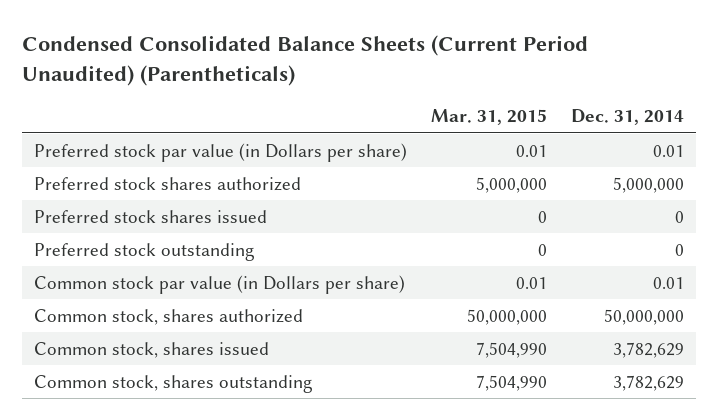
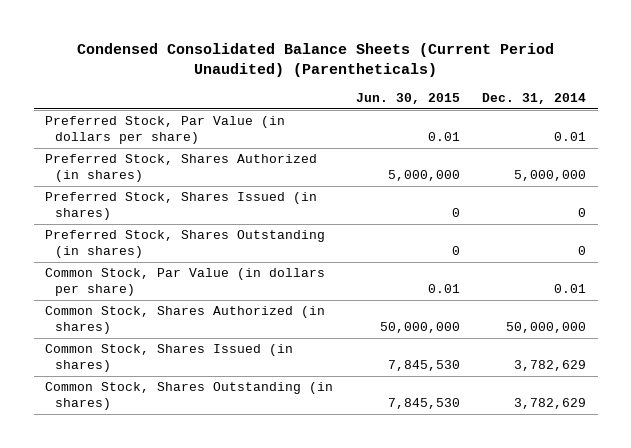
[430,109,547,126] Mar. 31, 2015 -> none
none -> [355,92,460,104] Jun. 30, 2015
[33,142,407,162] Preferred stock par value (in Dollars per share) -> [44,116,285,145] Preferred Stock, Par Value (in dollars per share)
[33,176,301,191] Preferred stock shares authorized -> [44,154,317,183] Preferred Stock, Shares Authorized (in shares)
[33,209,267,223] Preferred stock shares issued -> [44,192,317,221] Preferred Stock, Shares Issued (in shares)
[33,242,254,261] Preferred stock outstanding -> [44,230,325,259] Preferred Stock, Shares Outstanding (in shares)
[33,274,405,294] Common stock par value (in Dollars per share) -> [44,268,325,297] Common Stock, Par Value (in dollars per share)
[33,308,303,325] Common stock, shares authorized -> [44,306,325,335] Common Stock, Shares Authorized (in shares)
[33,341,269,358] Common stock, shares issued -> [44,344,293,373] Common Stock, Shares Issued (in shares)
[33,374,312,393] Common stock, shares outstanding -> [44,382,333,411] Common Stock, Shares Outstanding (in shares)

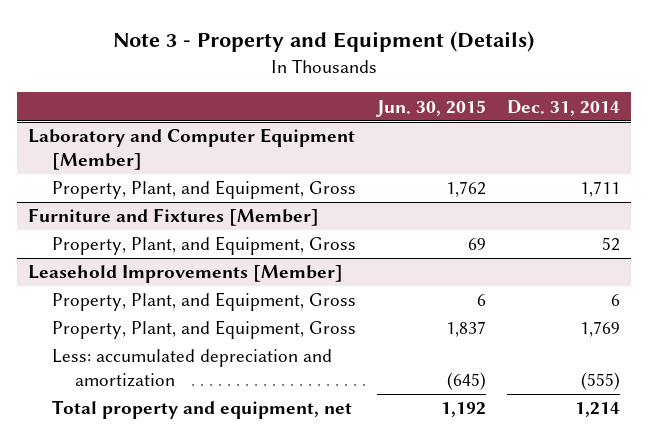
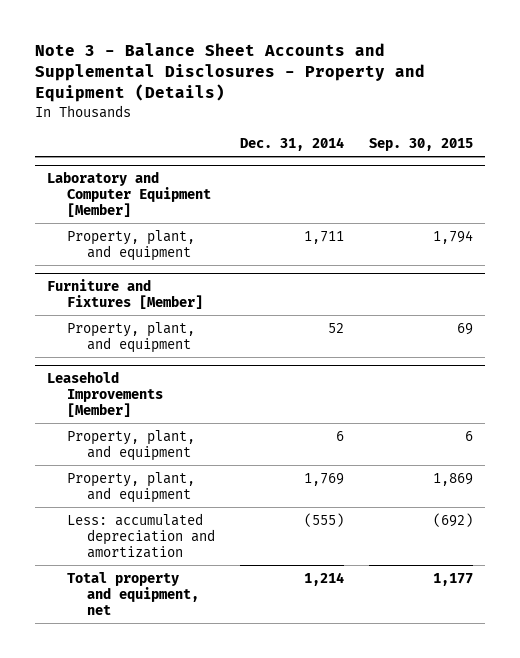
[113,31,535,53] Note 3 - Property and Equipment (Details) -> [34,42,425,103] Note 3 - Balance Sheet Accounts and Supplemental Disclosures - Property and Equipment (Details)
[375,99,486,117] Jun. 30, 2015 -> none
none -> [368,138,473,152] Sep. 30, 2015
[51,180,356,200] Property, Plant, and Equipment, Gross -> [67,229,196,261] Property, plant, and equipment
[51,236,356,256] Property, Plant, and Equipment, Gross -> [67,321,196,353] Property, plant, and equipment
[51,292,356,312] Property, Plant, and Equipment, Gross -> [67,429,196,461] Property, plant, and equipment
[51,320,356,340] Property, Plant, and Equipment, Gross -> [67,471,196,503] Property, plant, and equipment

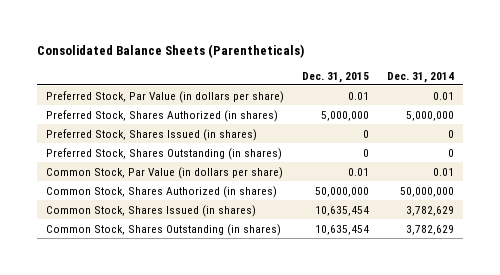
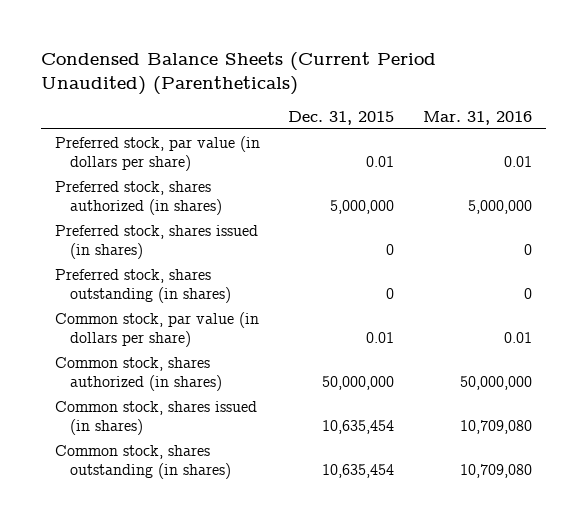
[36,43,304,58] Consolidated Balance Sheets (Parentheticals) -> [40,51,436,95] Condensed Balance Sheets (Current Period Unaudited) (Parentheticals)
[386,71,454,83] Dec. 31, 2014 -> none
none -> [422,110,532,125] Mar. 31, 2016
[45,90,284,103] Preferred Stock, Par Value (in dollars per share) -> [54,135,260,171] Preferred stock, par value (in dollars per share)
[45,109,278,122] Preferred Stock, Shares Authorized (in shares) -> [54,180,222,215] Preferred stock, shares authorized (in shares)
[45,128,257,141] Preferred Stock, Shares Issued (in shares) -> [54,224,258,259] Preferred stock, shares issued (in shares)
[45,147,282,160] Preferred Stock, Shares Outstanding (in shares) -> [54,268,231,303] Preferred stock, shares outstanding (in shares)
[45,166,283,179] Common Stock, Par Value (in dollars per share) -> [54,311,259,347] Common stock, par value (in dollars per share)
[45,185,277,198] Common Stock, Shares Authorized (in shares) -> [54,356,222,391] Common stock, shares authorized (in shares)
[45,204,256,217] Common Stock, Shares Issued (in shares) -> [54,400,257,435] Common stock, shares issued (in shares)
[45,223,281,236] Common Stock, Shares Outstanding (in shares) -> [54,444,231,479] Common stock, shares outstanding (in shares)

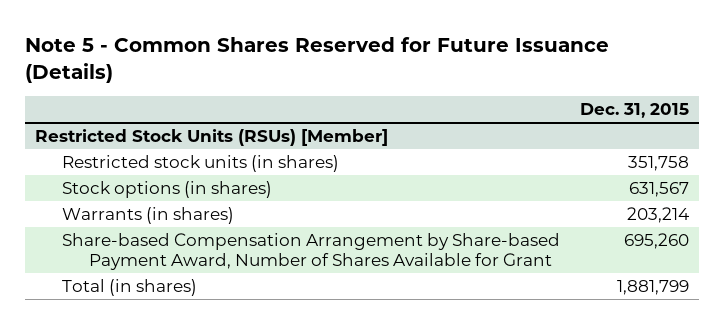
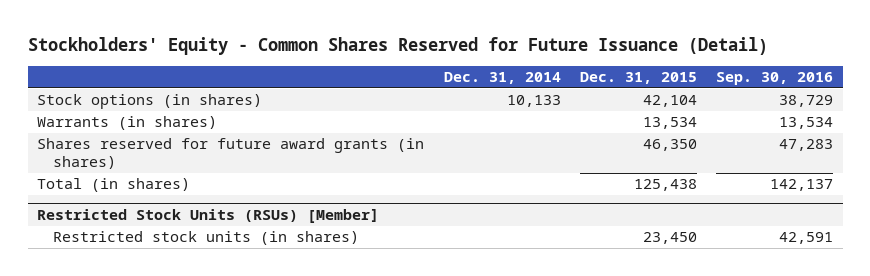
[25,37,610,84] Note 5 - Common Shares Reserved for Future Issuance (Details) -> [27,36,768,55] Stockholders' Equity - Common Shares Reserved for Future Issuance (Detail)
none -> [443,71,561,84] Dec. 31, 2014
none -> [715,71,833,85] Sep. 30, 2016
none -> [37,94,263,110] Stock options (in shares)
none -> [37,116,218,131] Warrants (in shares)
none -> [37,138,425,169] Shares reserved for future award grants (in shares)
none -> [37,178,191,193] Total (in shares)
[62,181,273,199] Stock options (in shares) -> none
[62,207,235,225] Warrants (in shares) -> none
[62,233,561,270] Share-based Compensation Arrangement by Share-based Payment Award, Number of Shares Available for Grant -> none
[62,279,198,297] Total (in shares) -> none
[627,156,689,172] 351,758 -> [642,232,697,245] 23,450

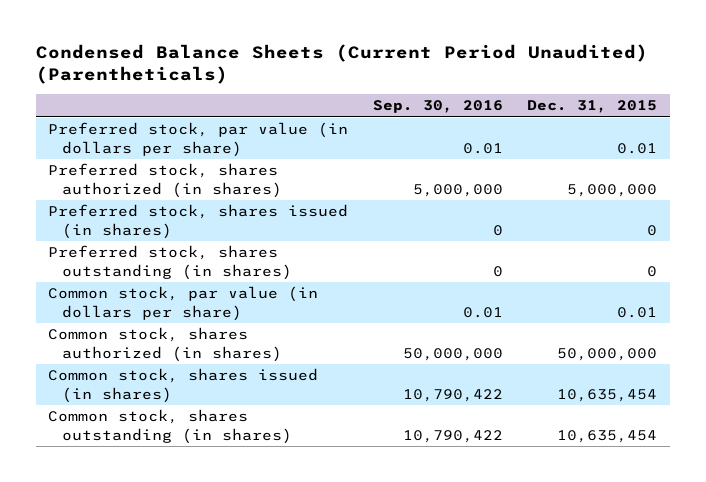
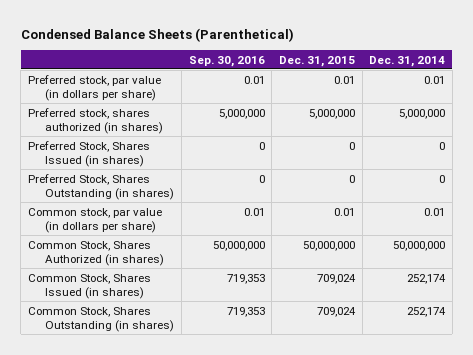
[36,44,649,85] Condensed Balance Sheets (Current Period Unaudited) (Parentheticals) -> [20,27,294,42] Condensed Balance Sheets (Parenthetical)
none -> [369,55,446,67] Dec. 31, 2014
[48,204,349,239] Preferred stock, shares issued (in shares) -> [27,140,150,167] Preferred Stock, Shares Issued (in shares)
[48,245,292,280] Preferred stock, shares outstanding (in shares) -> [27,173,175,200] Preferred Stock, Shares Outstanding (in shares)
[48,327,282,362] Common stock, shares authorized (in shares) -> [27,240,165,266] Common Stock, Shares Authorized (in shares)
[48,368,319,403] Common stock, shares issued (in shares) -> [27,273,151,299] Common Stock, Shares Issued (in shares)
[402,388,503,402] 10,790,422 -> [226,273,265,284] 719,353
[557,388,658,402] 10,635,454 -> [316,273,356,284] 709,024
[48,409,292,444] Common stock, shares outstanding (in shares) -> [27,306,175,332] Common Stock, Shares Outstanding (in shares)
[402,429,503,443] 10,790,422 -> [226,306,265,317] 719,353
[557,429,658,443] 10,635,454 -> [316,306,356,317] 709,024

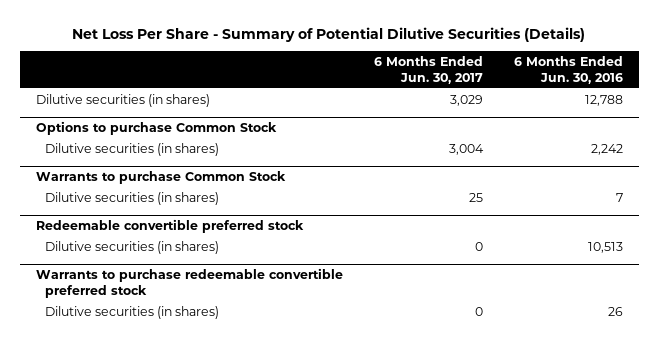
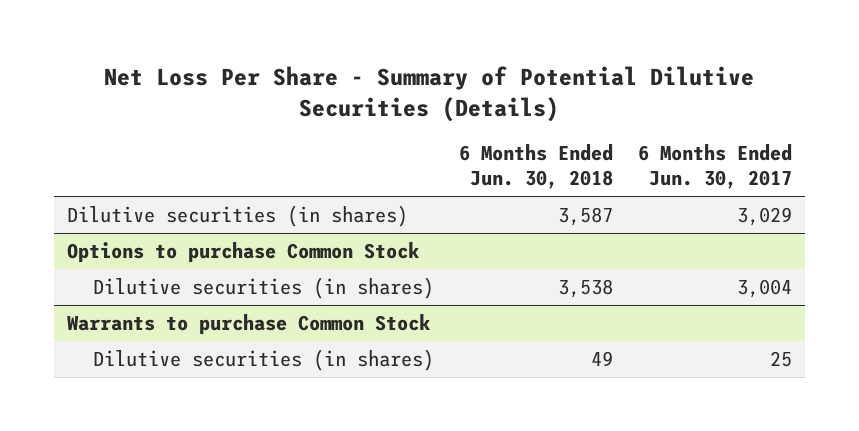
[514,56,624,84] 6 Months Ended Jun. 30, 2016 -> none
none -> [459,144,614,190] 6 Months Ended Jun. 30, 2018
[35,219,304,234] Redeemable convertible preferred stock -> none
[44,240,219,254] Dilutive securities (in shares) -> none
[35,268,343,298] Warrants to purchase redeemable convertible preferred stock -> none
[44,305,219,319] Dilutive securities (in shares) -> none

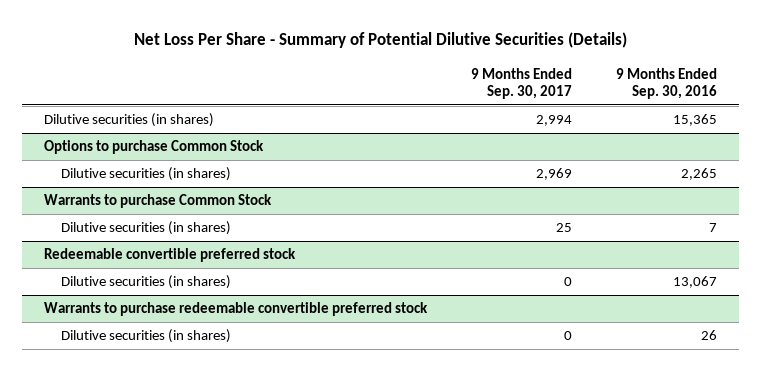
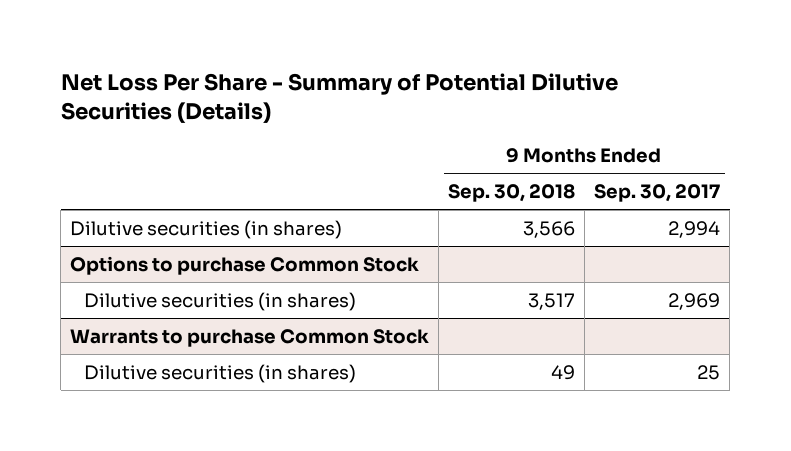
[616,67,718,99] 9 Months Ended Sep. 30, 2016 -> none
none -> [448,184,576,203] Sep. 30, 2018
[44,248,297,263] Redeemable convertible preferred stock -> none
[61,275,232,290] Dilutive securities (in shares) -> none
[44,302,429,317] Warrants to purchase redeemable convertible preferred stock -> none
[61,329,232,344] Dilutive securities (in shares) -> none

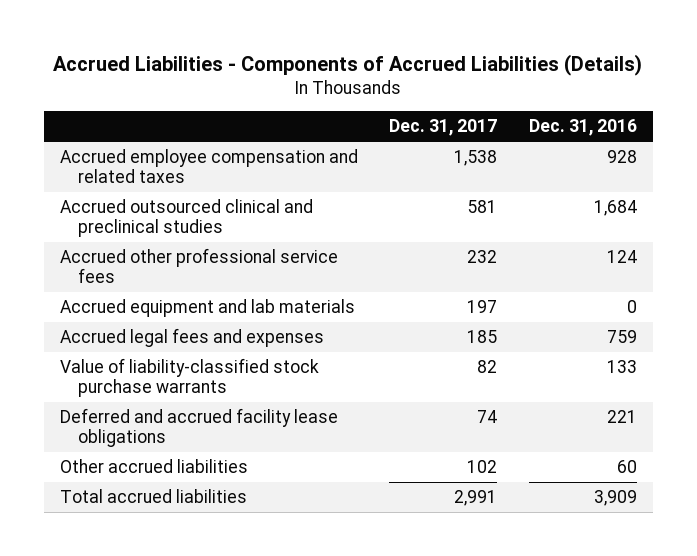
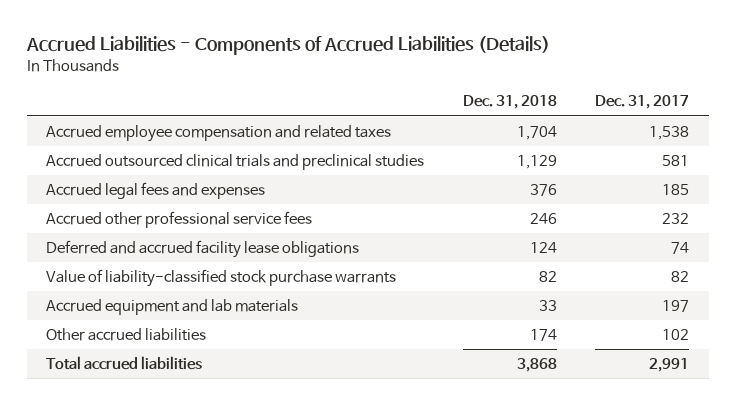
[529,119,638,137] Dec. 31, 2016 -> none
none -> [462,95,557,110] Dec. 31, 2018
[59,199,313,238] Accrued outsourced clinical and preclinical studies -> [46,154,425,171] Accrued outsourced clinical trials and preclinical studies
[59,248,338,284] Accrued other professional service fees -> [46,211,313,229] Accrued other professional service fees
[59,358,319,398] Value of liability-classified stock purchase warrants -> [46,269,397,288] Value of liability-classified stock purchase warrants
[59,299,355,318] Accrued equipment and lab materials -> [46,299,299,316] Accrued equipment and lab materials

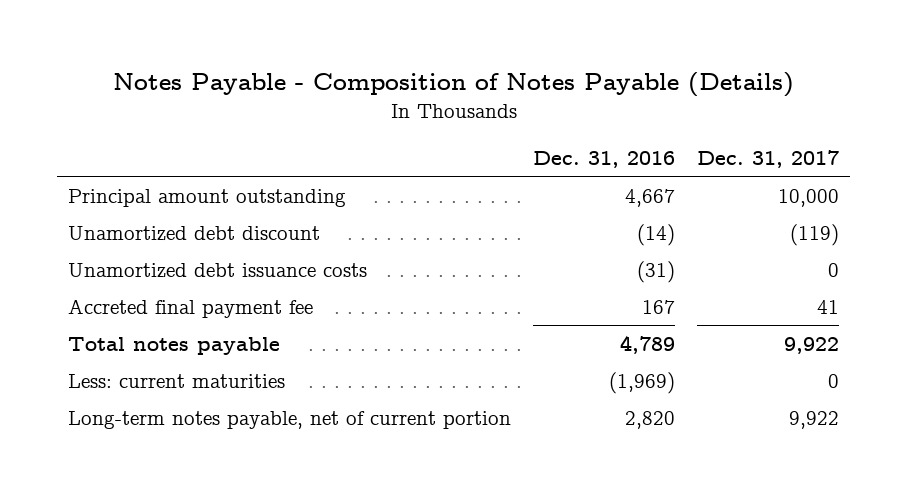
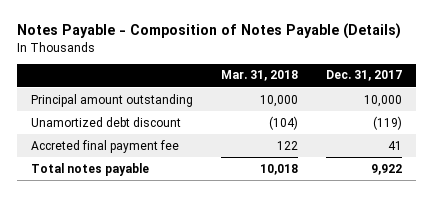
[533,150,676,168] Dec. 31, 2016 -> none
none -> [220,70,298,82] Mar. 31, 2018
[68,262,368,278] Unamortized debt issuance costs -> none
[68,373,286,388] Less: current maturities -> none
[68,410,512,429] Long-term notes payable, net of current portion -> none

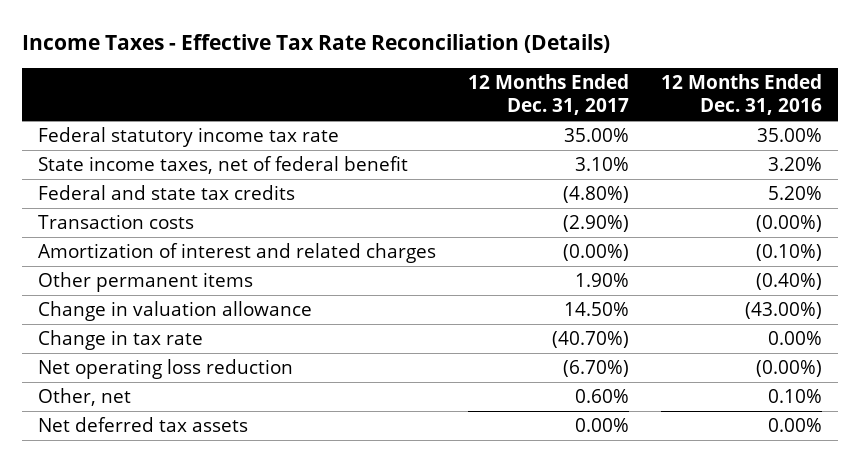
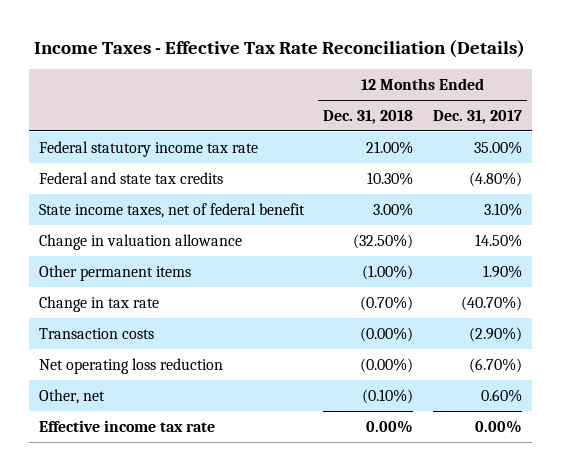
[661,74,823,116] 12 Months Ended Dec. 31, 2016 -> none
none -> [323,109,414,124] Dec. 31, 2018
[37,243,436,264] Amortization of interest and related charges -> none
[37,156,408,175] State income taxes, net of federal benefit -> [38,202,305,218] State income taxes, net of federal benefit
[37,272,253,293] Other permanent items -> [38,264,191,281] Other permanent items
[37,214,194,230] Transaction costs -> [38,327,154,339] Transaction costs
[37,417,248,433] Net deferred tax assets -> [38,419,215,432] Effective income tax rate

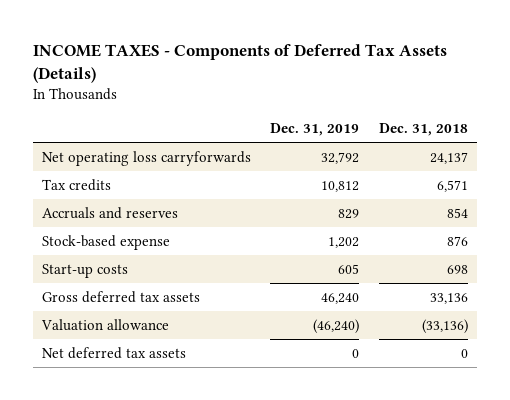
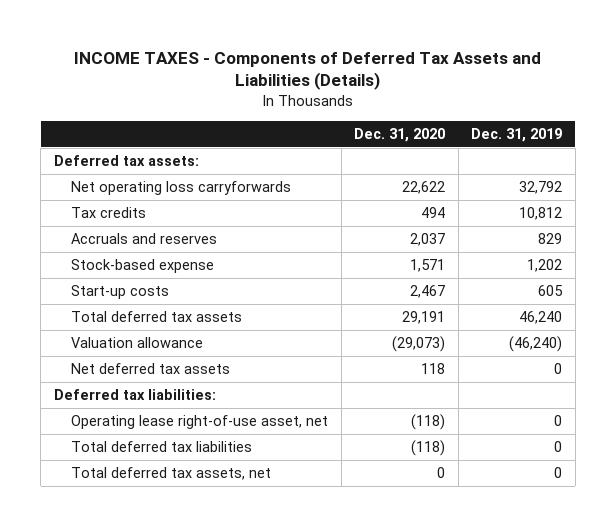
[32,43,447,84] INCOME TAXES - Components of Deferred Tax Assets (Details) -> [74,51,542,91] INCOME TAXES - Components of Deferred Tax Assets and Liabilities (Details)
[378,122,468,136] Dec. 31, 2018 -> none
none -> [354,127,446,142] Dec. 31, 2020
none -> [53,155,199,167] Deferred tax assets:
[42,290,201,303] Gross deferred tax assets -> [71,311,243,323] Total deferred tax assets
none -> [53,389,216,401] Deferred tax liabilities:
none -> [71,415,329,430] Operating lease right-of-use asset, net
none -> [71,441,253,453] Total deferred tax liabilities
none -> [71,467,272,481] Total deferred tax assets, net

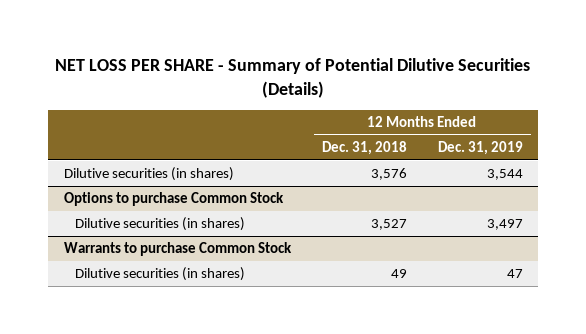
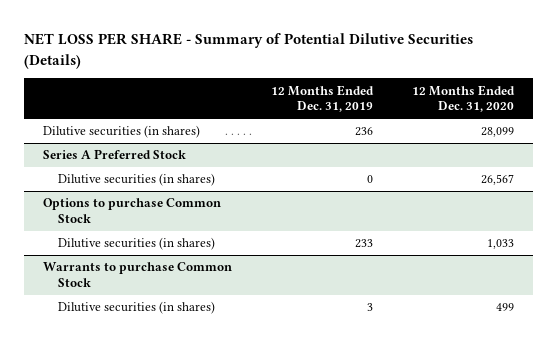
[321,141,407,156] Dec. 31, 2018 -> none
none -> [411,84,515,113] 12 Months Ended Dec. 31, 2020
[486,169,523,181] 3,544 -> [355,127,374,137] 236
none -> [43,149,187,160] Series A Preferred Stock
none -> [57,173,215,187] Dilutive securities (in shares)
[486,219,523,231] 3,497 -> [355,239,374,249] 233
[506,269,523,279] 47 -> [367,303,374,312] 3

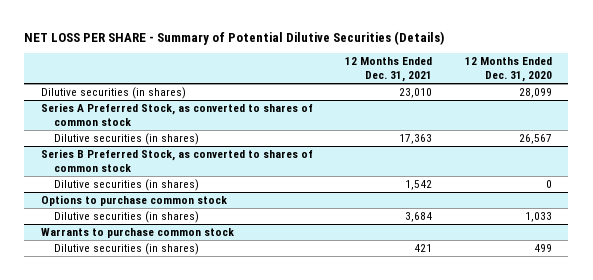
[271,84,375,113] 12 Months Ended Dec. 31, 2019 -> none
none -> [345,57,433,82] 12 Months Ended Dec. 31, 2021
[43,149,187,160] Series A Preferred Stock -> [40,103,313,126] Series A Preferred Stock, as converted to shares of common stock
none -> [40,149,313,172] Series B Preferred Stock, as converted to shares of common stock
none -> [54,179,200,192] Dilutive securities (in shares)
[43,198,222,224] Options to purchase Common Stock -> [40,195,227,207] Options to purchase common stock
[43,262,233,288] Warrants to purchase Common Stock -> [40,228,234,239] Warrants to purchase common stock

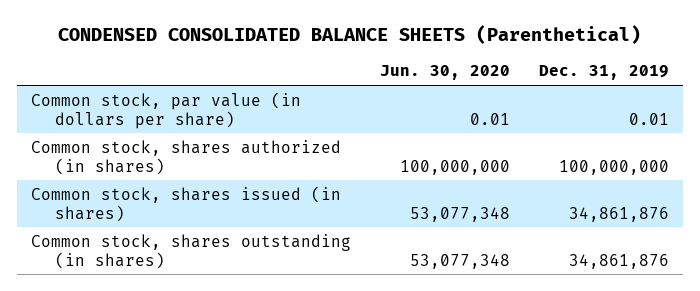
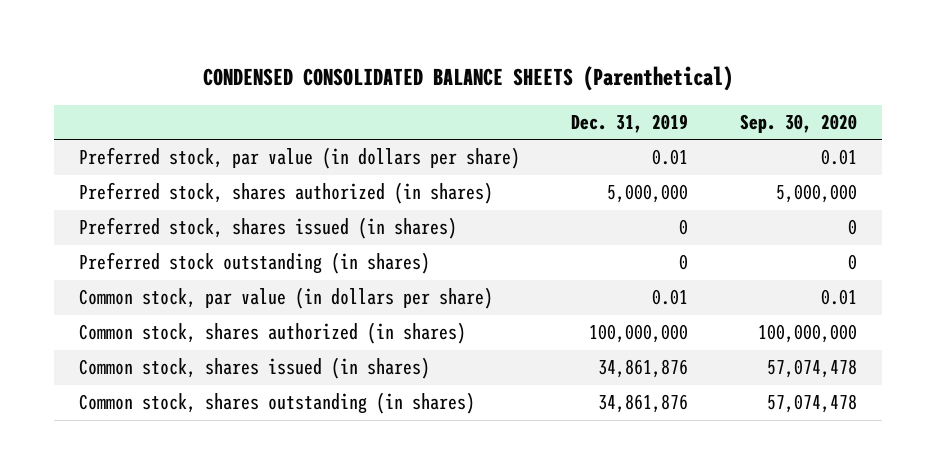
[380,65,511,81] Jun. 30, 2020 -> none
none -> [739,113,857,133] Sep. 30, 2020
none -> [79,147,521,170] Preferred stock, par value (in dollars per share)
none -> [79,182,494,205] Preferred stock, shares authorized (in shares)
none -> [79,217,458,240] Preferred stock, shares issued (in shares)
none -> [79,252,431,275] Preferred stock outstanding (in shares)

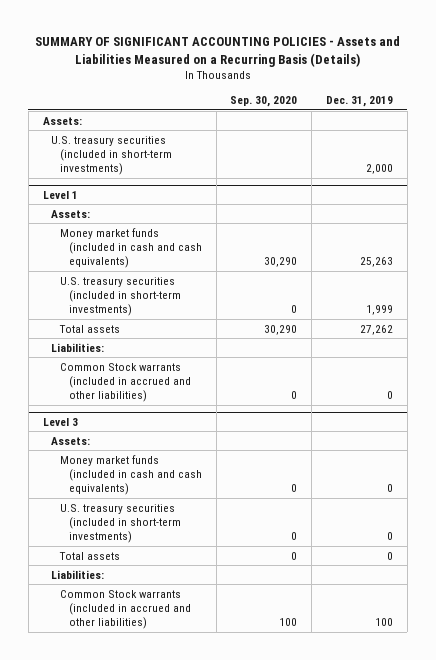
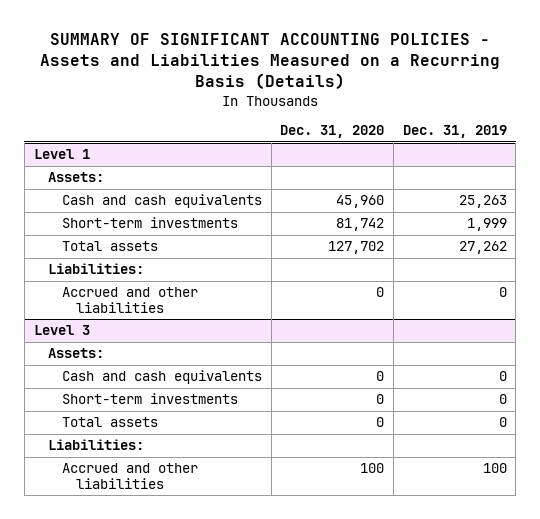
[230,96,298,108] Sep. 30, 2020 -> none
none -> [280,125,385,139] Dec. 31, 2020
[42,116,82,125] Assets: -> none
[51,135,173,175] U.S. treasury securities (included in short-term investments) -> none
[60,227,202,268] Money market funds (included in cash and cash equivalents) -> [62,194,263,209] Cash and cash equivalents
[60,276,181,316] U.S. treasury securities (included in short-term investments) -> [62,217,239,229] Short-term investments
[60,362,191,402] Common Stock warrants (included in accrued and other liabilities) -> [62,287,199,313] Accrued and other liabilities
[60,454,202,495] Money market funds (included in cash and cash equivalents) -> [62,370,263,385] Cash and cash equivalents
[60,503,181,543] U.S. treasury securities (included in short-term investments) -> [62,393,239,405] Short-term investments
[60,589,191,629] Common Stock warrants (included in accrued and other liabilities) -> [62,463,199,489] Accrued and other liabilities

